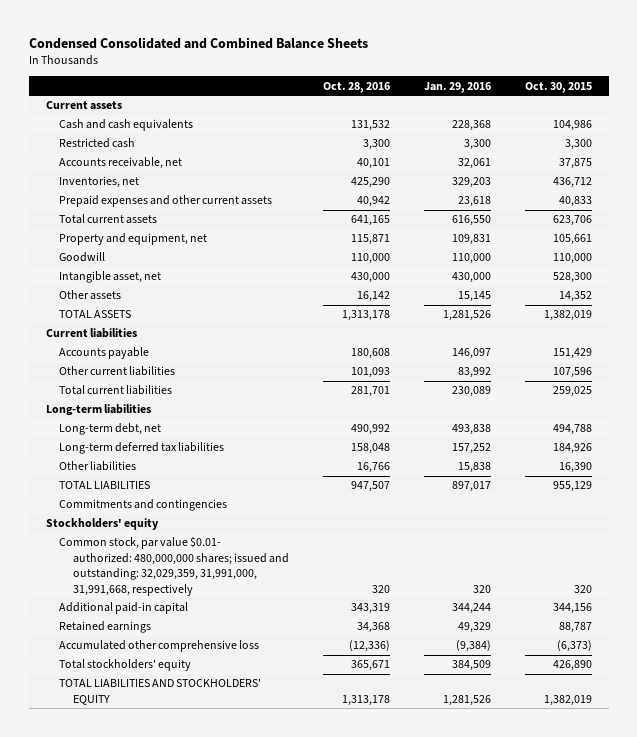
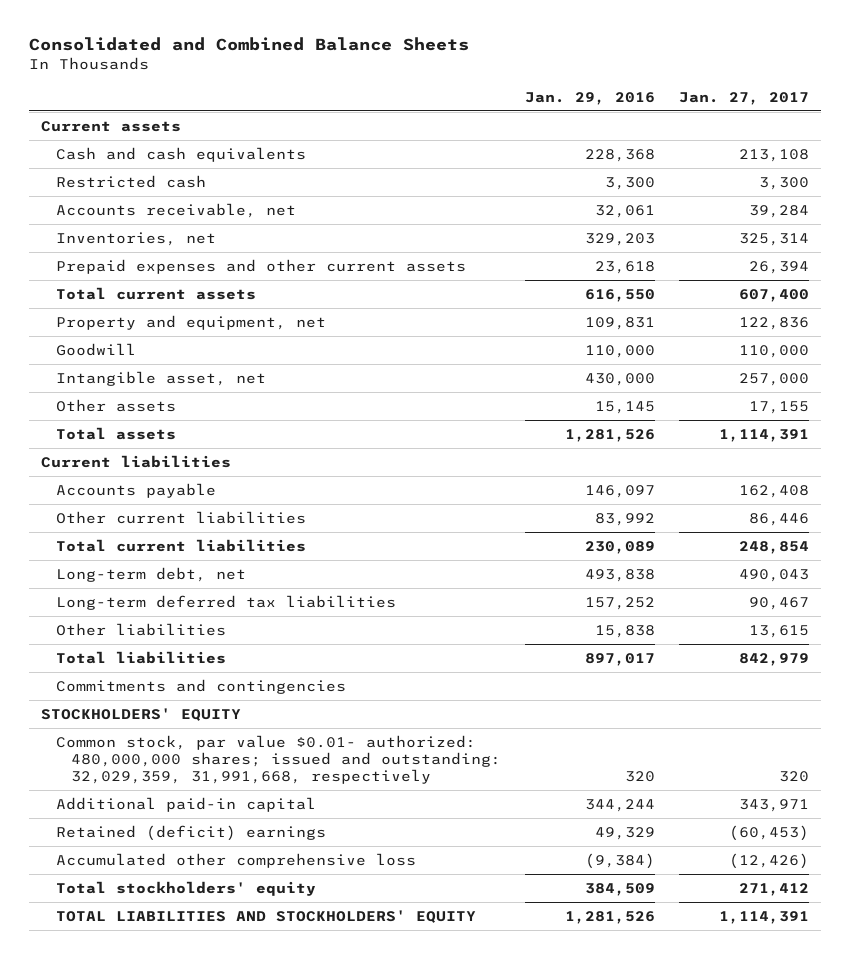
[28,36,368,49] Condensed Consolidated and Combined Balance Sheets -> [28,37,469,52] Consolidated and Combined Balance Sheets
[323,81,391,93] Oct. 28, 2016 -> none
[524,81,592,93] Oct. 30, 2015 -> none
none -> [679,91,810,105] Jan. 27, 2017
[59,310,132,319] TOTAL ASSETS -> [55,426,176,440] Total assets
[45,404,151,417] Long-term liabilities -> none
[59,481,151,490] TOTAL LIABILITIES -> [55,650,226,664] Total liabilities
[45,518,159,531] Stockholders' equity -> [40,707,241,721] STOCKHOLDERS' EQUITY
[59,537,290,596] Common stock, par value $0.01- authorized: 480,000,000 shares; issued and outstanding: 32,029,359, 31,991,000, 31,991,668, respectively -> [55,734,501,784] Common stock, par value $0.01- authorized: 480,000,000 shares; issued and outstanding: 32,029,359, 31,991,668, respectively
[59,621,152,634] Retained earnings -> [55,824,326,841] Retained (deficit) earnings

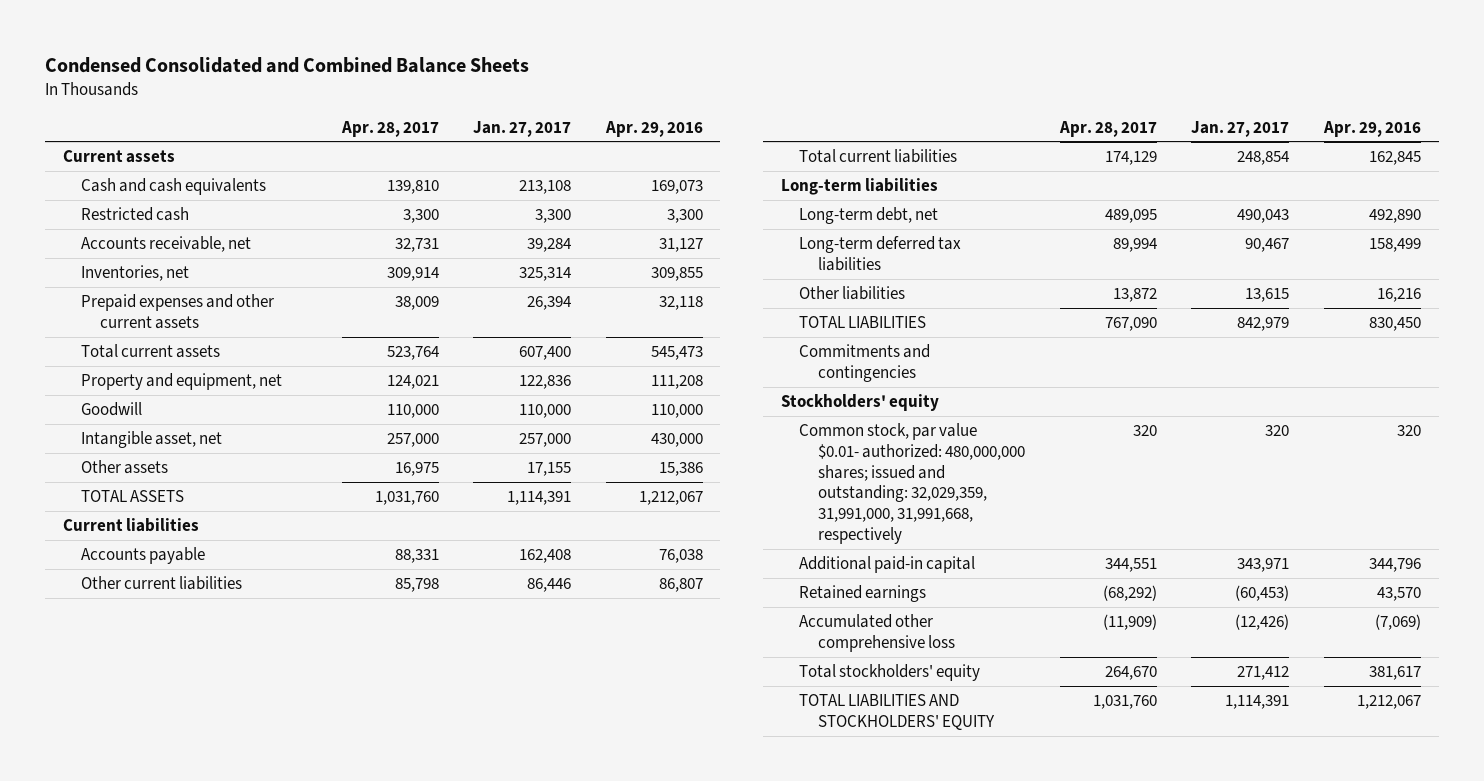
[28,37,469,52] Consolidated and Combined Balance Sheets -> [45,57,530,74] Condensed Consolidated and Combined Balance Sheets
[524,91,655,105] Jan. 29, 2016 -> none
none -> [340,120,439,137] Apr. 28, 2017
none -> [605,120,704,137] Apr. 29, 2016
[55,426,176,440] Total assets -> [81,490,185,503] TOTAL ASSETS
none -> [780,178,938,196] Long-term liabilities
[55,650,226,664] Total liabilities -> [799,316,927,329] TOTAL LIABILITIES
[40,707,241,721] STOCKHOLDERS' EQUITY -> [780,394,939,412] Stockholders' equity
[55,734,501,784] Common stock, par value $0.01- authorized: 480,000,000 shares; issued and outstanding: 32,029,359, 31,991,668, respectively -> [799,423,1025,544] Common stock, par value $0.01- authorized: 480,000,000 shares; issued and outstanding: 32,029,359, 31,991,000, 31,991,668, respectively
[55,824,326,841] Retained (deficit) earnings -> [799,585,927,603] Retained earnings

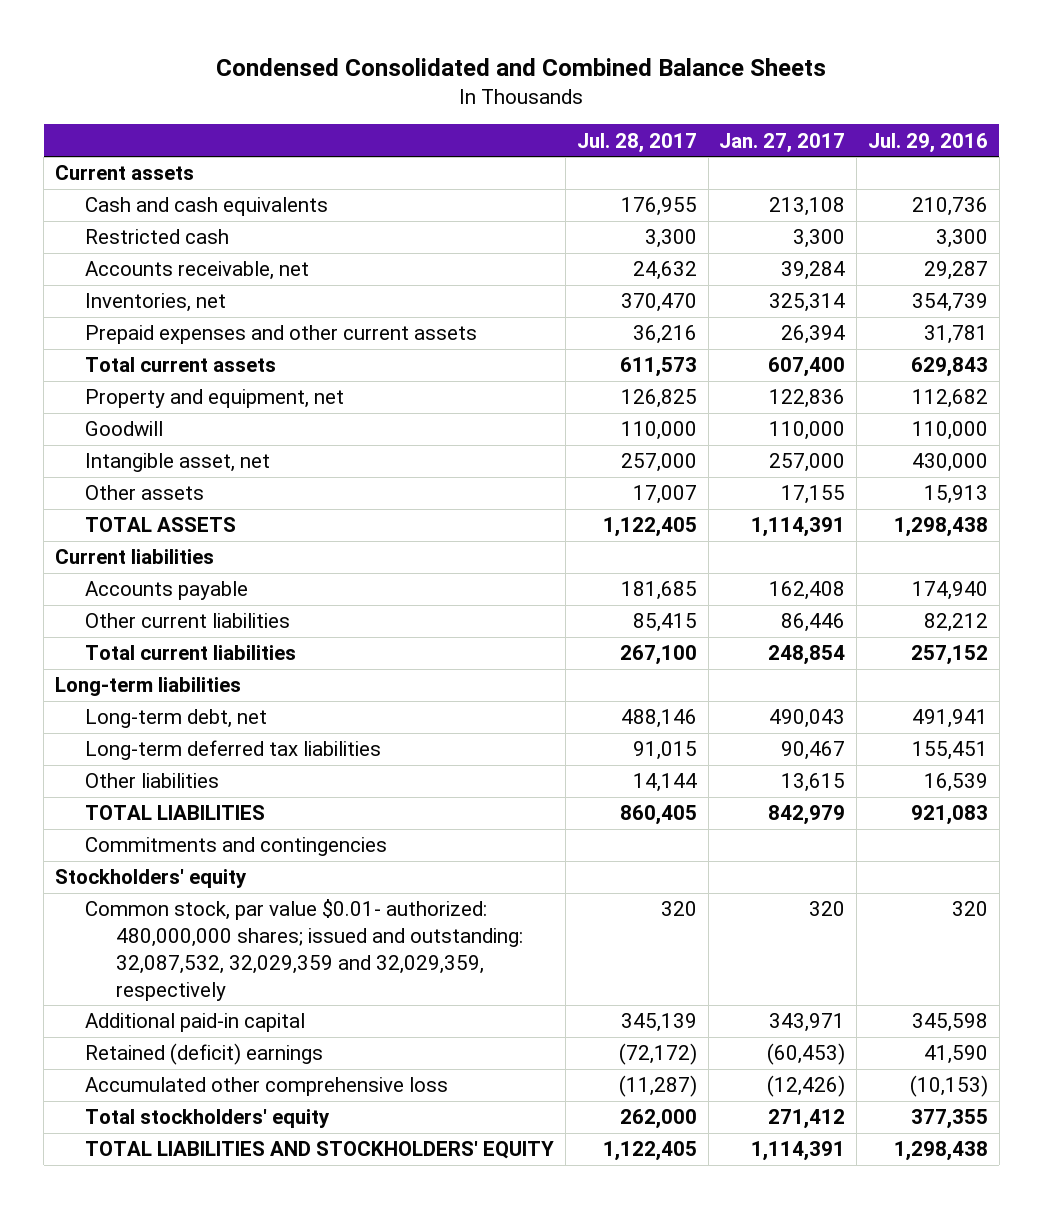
[340,120,439,137] Apr. 28, 2017 -> none
[605,120,704,137] Apr. 29, 2016 -> none
none -> [576,132,697,153] Jul. 28, 2017
none -> [867,132,988,153] Jul. 29, 2016
[799,423,1025,544] Common stock, par value $0.01- authorized: 480,000,000 shares; issued and outstanding: 32,029,359, 31,991,000, 31,991,668, respectively -> [85,899,523,1001] Common stock, par value $0.01- authorized: 480,000,000 shares; issued and outstanding: 32,087,532, 32,029,359 and 32,029,359, respectively
[799,585,927,603] Retained earnings -> [85,1043,324,1066] Retained (deficit) earnings

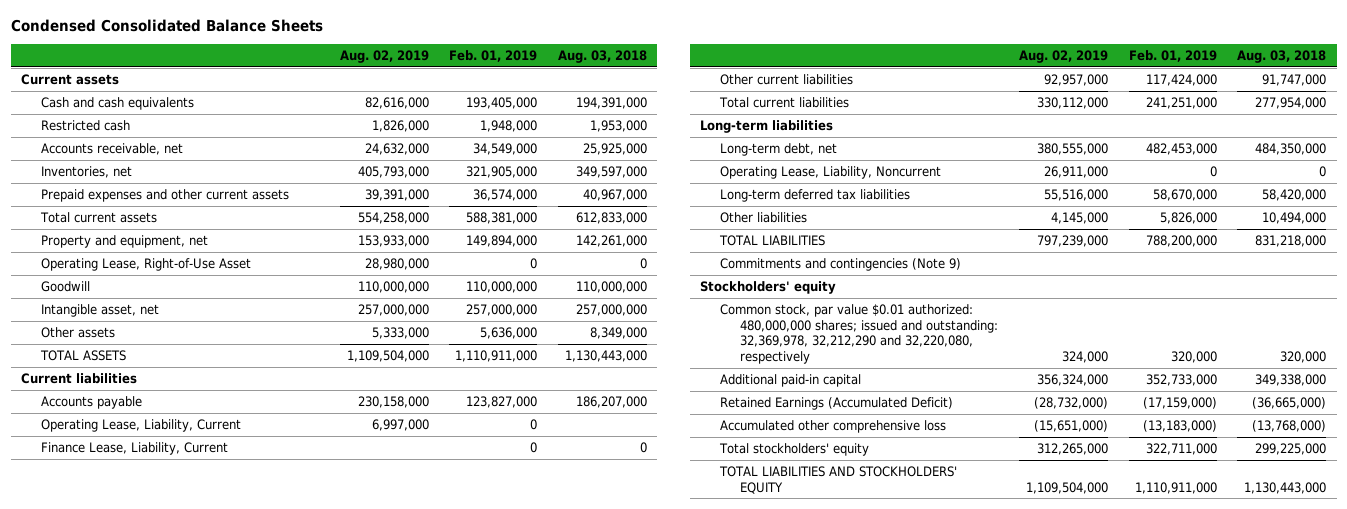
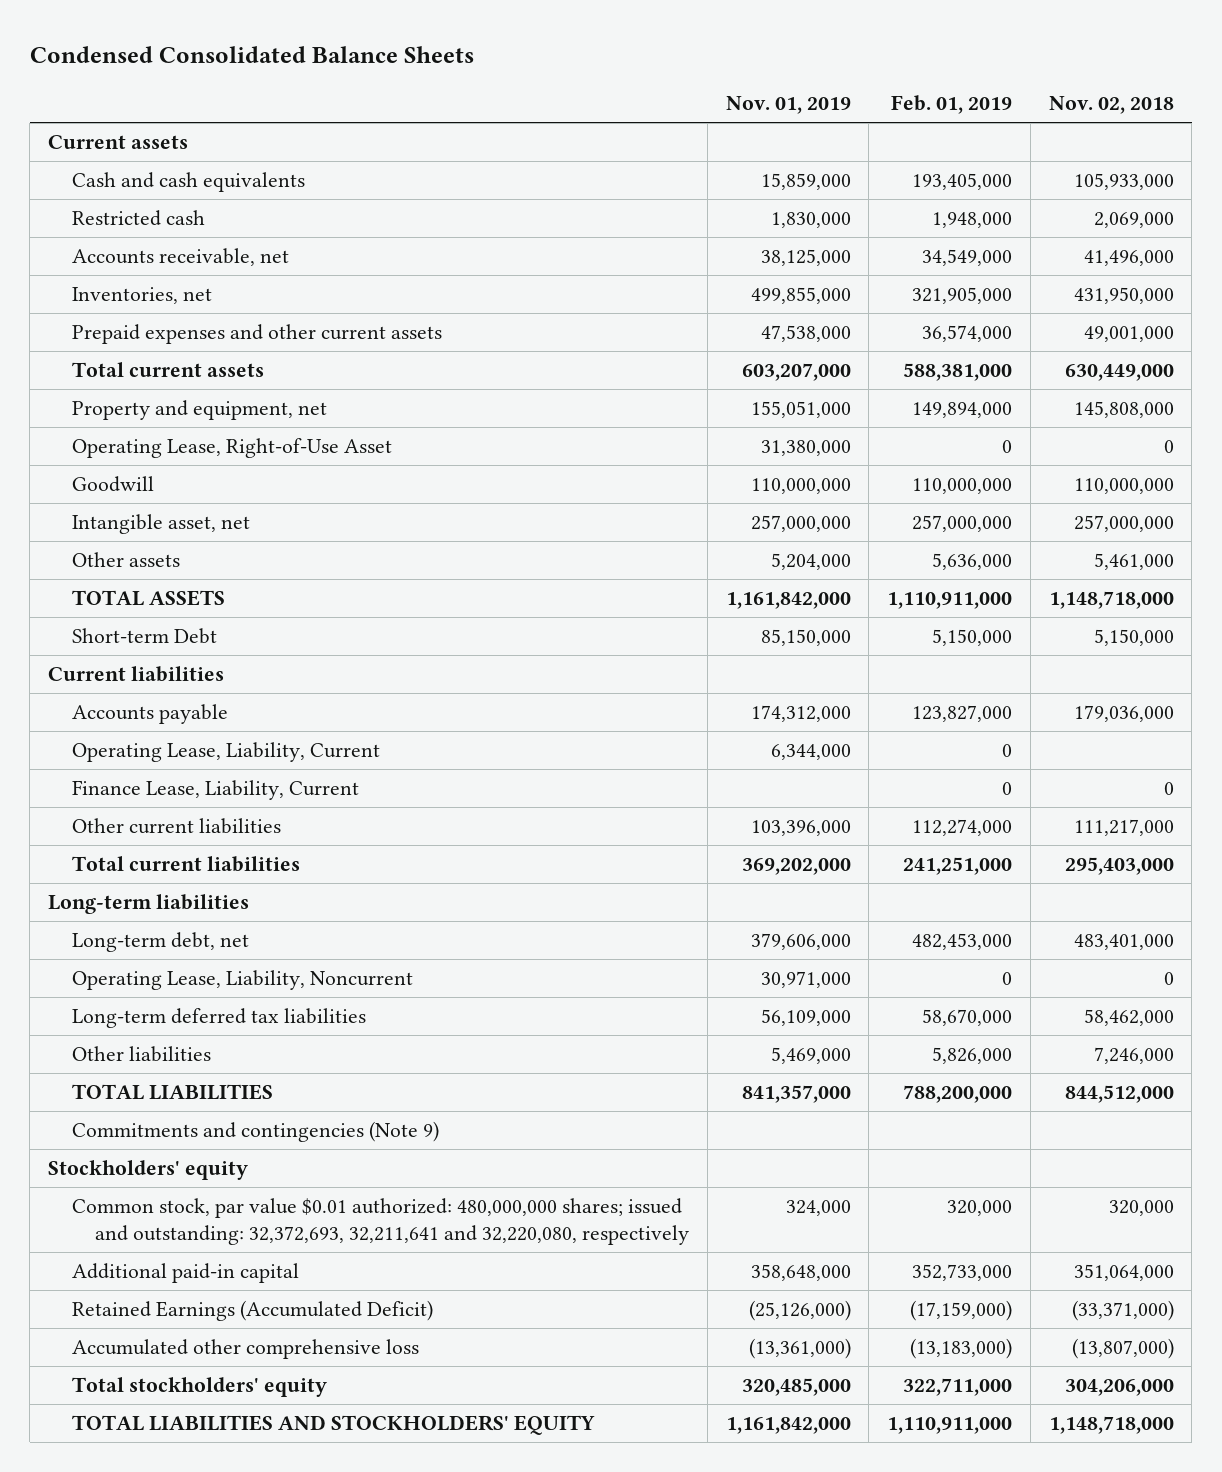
[339,50,429,64] Aug. 02, 2019 -> none
[557,50,647,64] Aug. 03, 2018 -> none
none -> [725,96,851,115] Nov. 01, 2019
none -> [1048,96,1174,115] Nov. 02, 2018
none -> [71,627,217,644] Short-term Debt
[1145,74,1217,87] 117,424,000 -> [912,818,1013,836] 112,274,000
[720,304,999,364] Common stock, par value $0.01 authorized: 480,000,000 shares; issued and outstanding: 32,369,978, 32,212,290 and 32,220,080, respectively -> [71,1197,690,1246] Common stock, par value $0.01 authorized: 480,000,000 shares; issued and outstanding: 32,372,693, 32,211,641 and 32,220,080, respectively

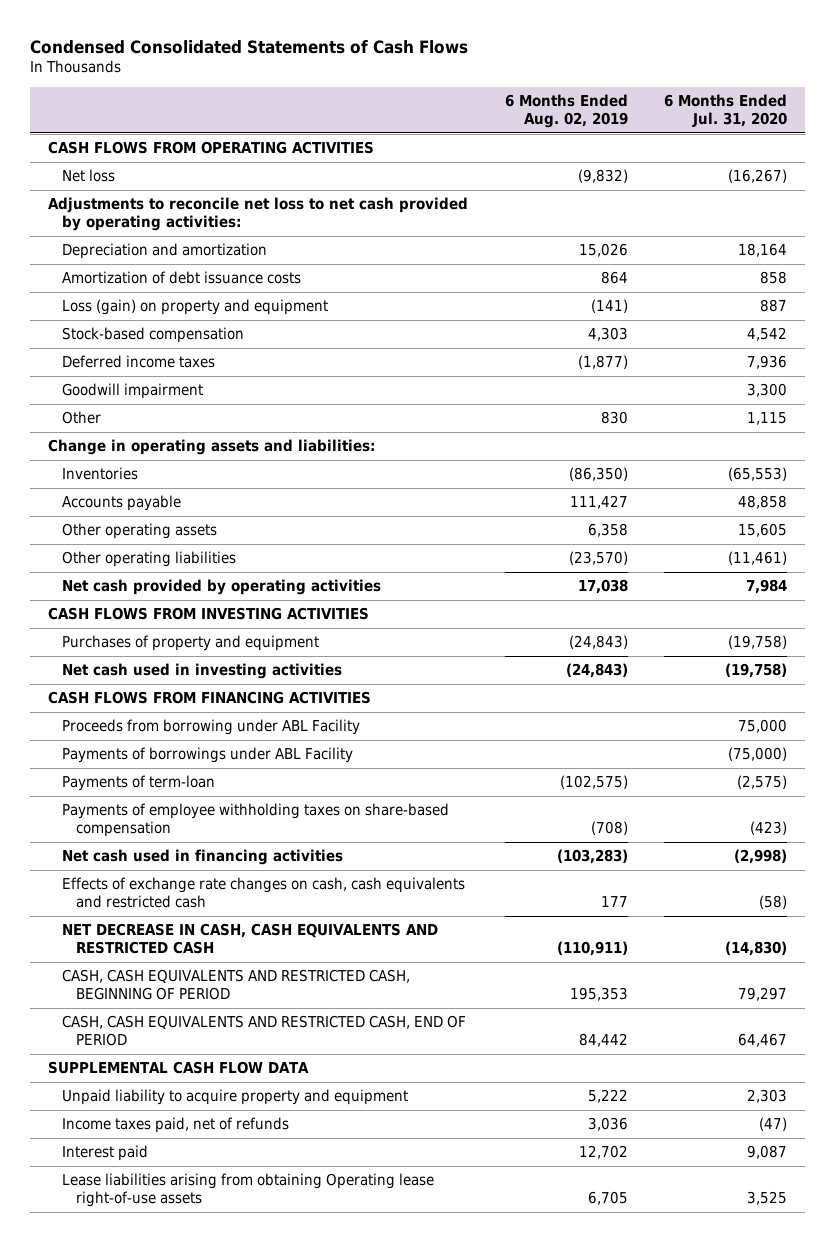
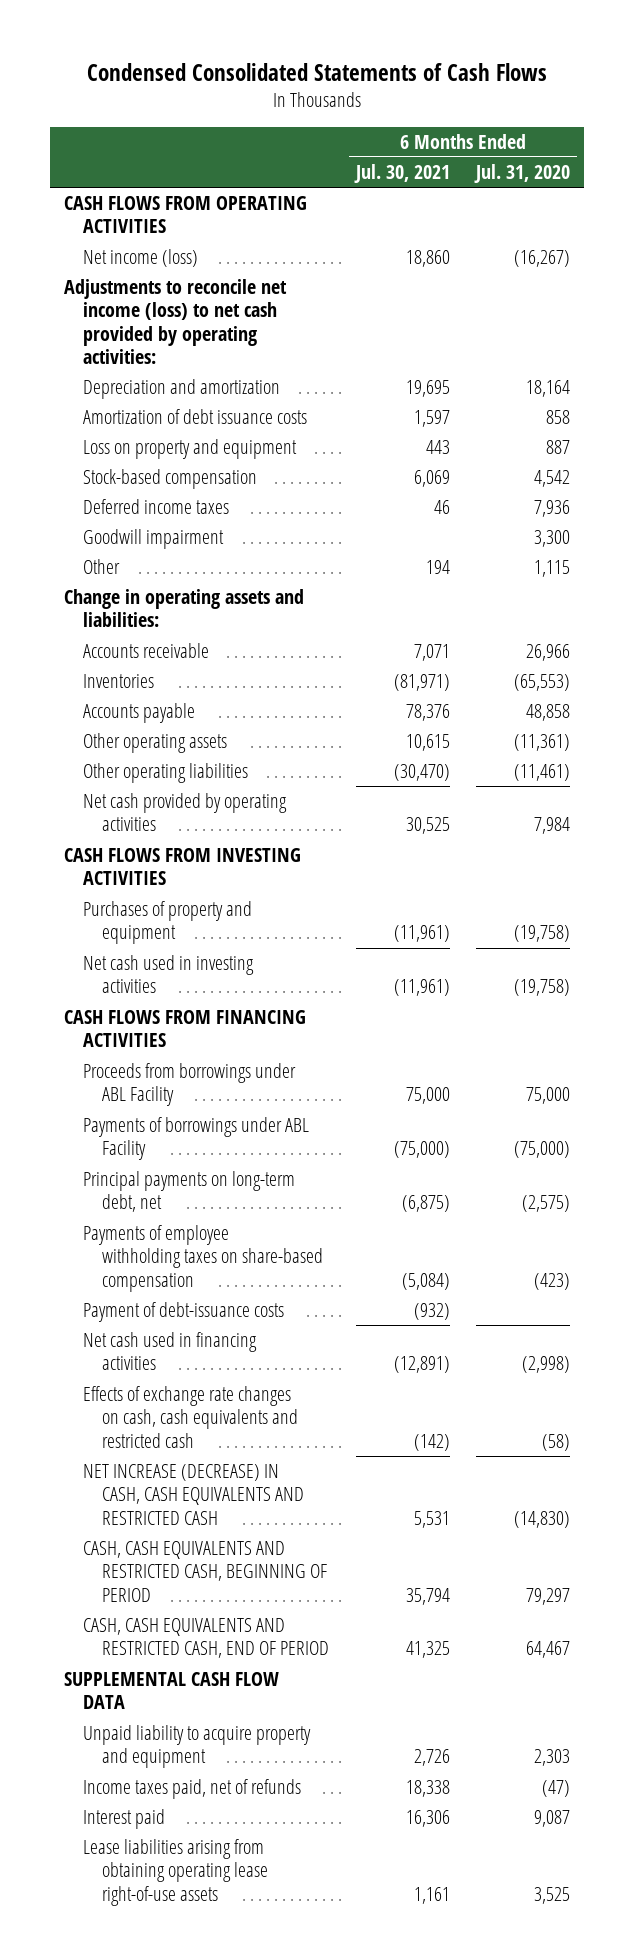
[504,94,628,129] 6 Months Ended Aug. 02, 2019 -> none
none -> [353,164,450,184] Jul. 30, 2021
[62,169,116,183] Net loss -> [82,249,198,268] Net income (loss)
[48,197,469,232] Adjustments to reconcile net loss to net cash provided by operating activities: -> [63,279,287,365] Adjustments to reconcile net income (loss) to net cash provided by operating activities:
[62,299,329,316] Loss (gain) on property and equipment -> [82,439,297,460] Loss on property and equipment
none -> [82,643,209,659] Accounts receivable
[737,523,787,538] 15,605 -> [514,734,571,752] (11,361)
[62,719,361,736] Proceeds from borrowing under ABL Facility -> [82,1063,296,1107] Proceeds from borrowings under ABL Facility
[62,775,216,792] Payments of term-loan -> [82,1171,295,1213] Principal payments on long-term debt, net
none -> [82,1302,284,1323] Payment of debt-issuance costs
[62,923,439,955] NET DECREASE IN CASH, CASH EQUIVALENTS AND RESTRICTED CASH -> [82,1464,304,1525] NET INCREASE (DECREASE) IN CASH, CASH EQUIVALENTS AND RESTRICTED CASH
[62,1173,435,1208] Lease liabilities arising from obtaining Operating lease right-of-use assets -> [82,1839,268,1906] Lease liabilities arising from obtaining operating lease right-of-use assets

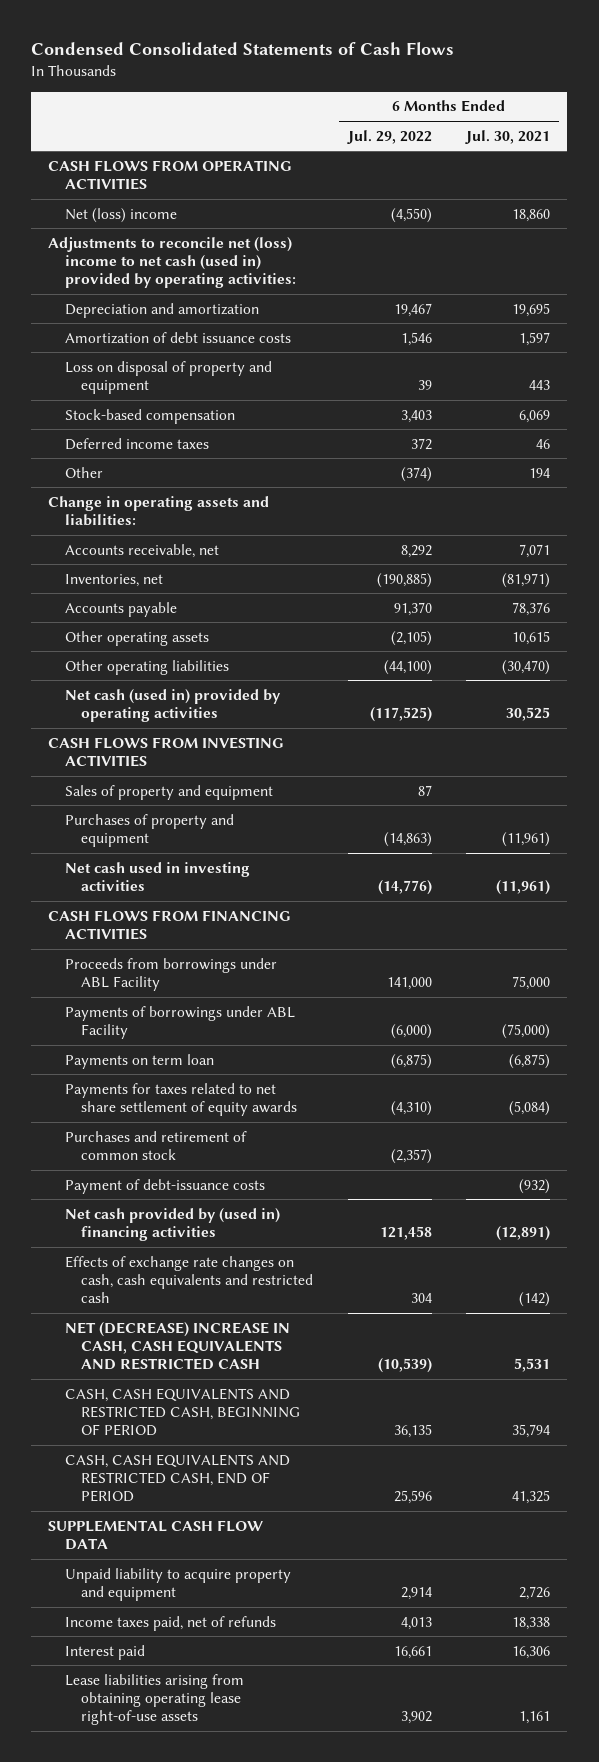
[474,164,571,184] Jul. 31, 2020 -> none
none -> [346,129,432,144] Jul. 29, 2022
[82,249,198,268] Net income (loss) -> [64,207,177,223] Net (loss) income
[63,279,287,365] Adjustments to reconcile net income (loss) to net cash provided by operating activities: -> [48,236,296,289] Adjustments to reconcile net (loss) income to net cash (used in) provided by operating activities:
[82,439,297,460] Loss on property and equipment -> [64,360,272,395] Loss on disposal of property and equipment
[82,529,224,550] Goodwill impairment -> none
[82,643,209,659] Accounts receivable -> [64,543,219,558] Accounts receivable, net
[82,674,154,689] Inventories -> [64,573,163,587] Inventories, net
[82,793,287,832] Net cash provided by operating activities -> [64,688,281,723] Net cash (used in) provided by operating activities
none -> [64,784,273,800] Sales of property and equipment
[82,1171,295,1213] Principal payments on long-term debt, net -> [64,1053,214,1069] Payments on term loan
[82,1225,323,1292] Payments of employee withholding taxes on share-based compensation -> [64,1082,298,1117] Payments for taxes related to net share settlement of equity awards
none -> [64,1130,247,1161] Purchases and retirement of common stock
[82,1332,257,1371] Net cash used in financing activities -> [64,1207,280,1242] Net cash provided by (used in) financing activities
[82,1464,304,1525] NET INCREASE (DECREASE) IN CASH, CASH EQUIVALENTS AND RESTRICTED CASH -> [64,1321,290,1371] NET (DECREASE) INCREASE IN CASH, CASH EQUIVALENTS AND RESTRICTED CASH

